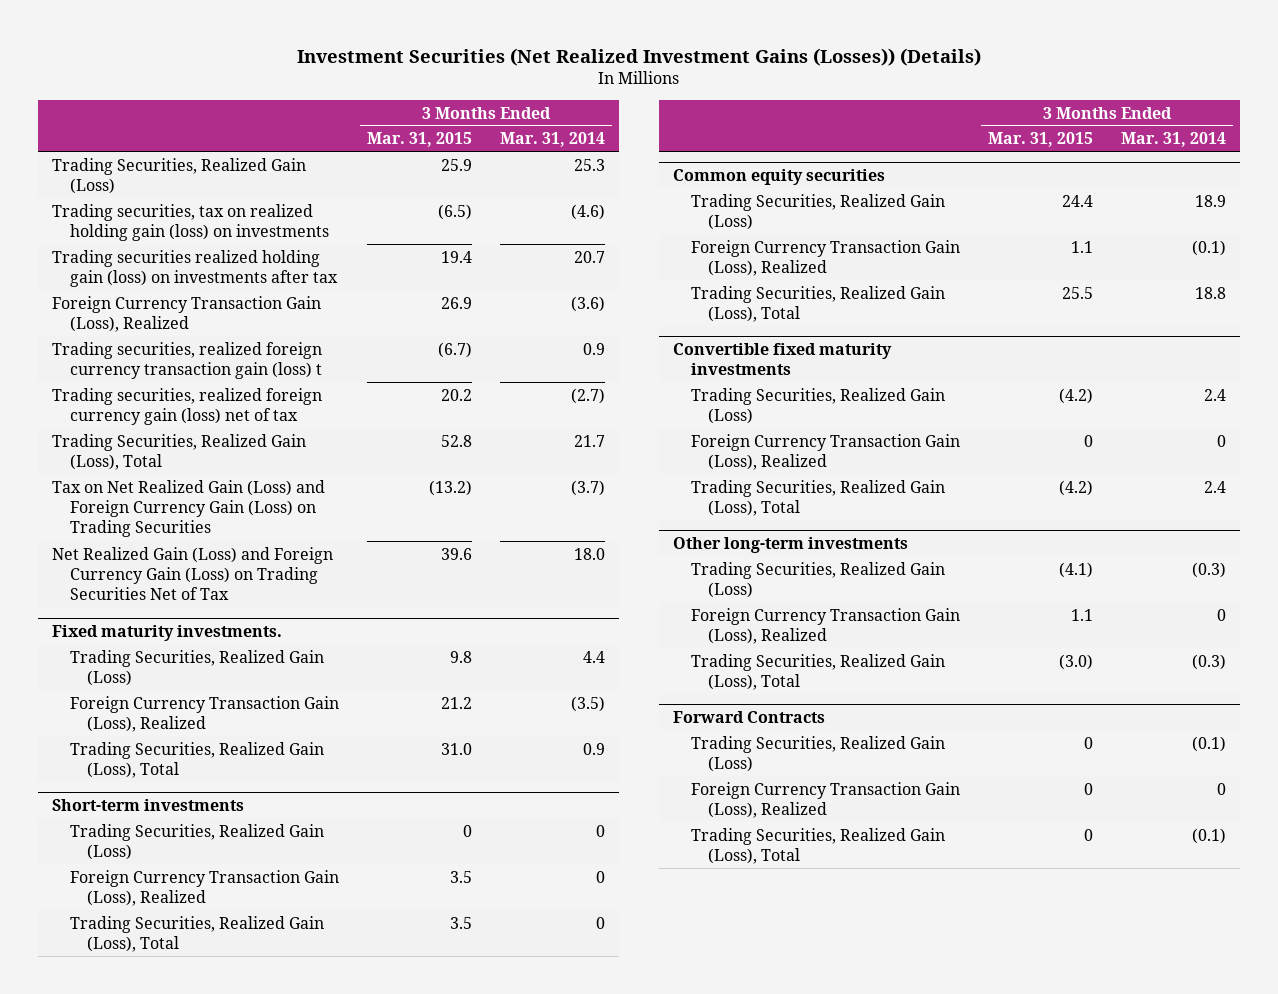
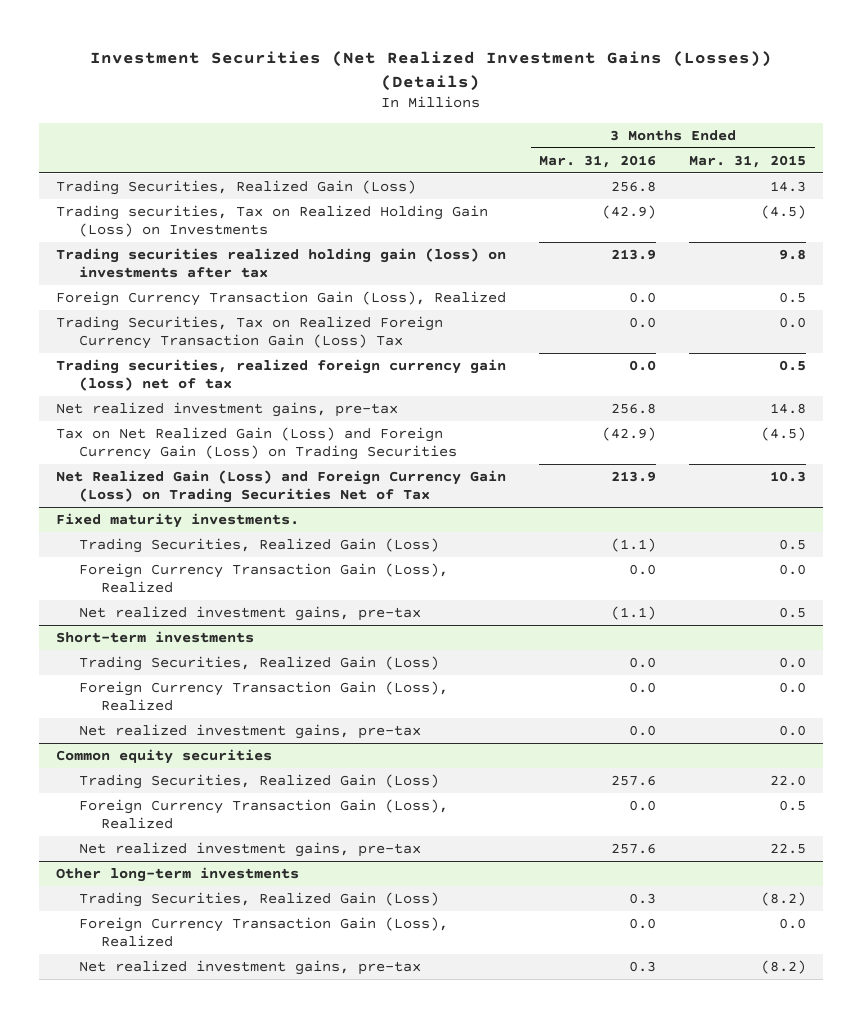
[500,132,606,148] Mar. 31, 2014 -> none
none -> [539,154,657,168] Mar. 31, 2016
[440,158,472,171] 25.9 -> [770,181,807,193] 14.3
[52,203,329,241] Trading securities, tax on realized holding gain (loss) on investments -> [55,205,488,238] Trading securities, Tax on Realized Holding Gain (Loss) on Investments
[437,203,472,220] (6.5) -> [761,205,807,220] (4.5)
[440,250,472,263] 19.4 -> [779,249,807,261] 9.8
[440,296,472,309] 26.9 -> [779,292,807,304] 0.5
[52,341,323,379] Trading securities, realized foreign currency transaction gain (loss) t -> [55,316,443,350] Trading Securities, Tax on Realized Foreign Currency Transaction Gain (Loss) Tax
[437,341,472,358] (6.7) -> [779,317,807,329] 0.0
[440,388,472,401] 20.2 -> [779,360,807,372] 0.5
[52,433,307,470] Trading Securities, Realized Gain (Loss), Total -> [55,402,398,418] Net realized investment gains, pre-tax
[440,434,472,447] 52.8 -> [770,403,807,415] 14.8
[428,479,472,496] (13.2) -> [761,427,807,442] (4.5)
[440,547,472,560] 39.6 -> [770,471,807,483] 10.3
[449,650,472,663] 9.8 -> [779,539,807,551] 0.5
[440,696,472,709] 21.2 -> [779,564,807,576] 0.0
[69,741,324,778] Trading Securities, Realized Gain (Loss), Total -> [78,606,421,622] Net realized investment gains, pre-tax
[440,742,472,755] 31.0 -> [779,607,807,619] 0.5
[462,824,472,837] 0 -> [779,657,807,669] 0.0
[449,870,472,883] 3.5 -> [779,682,807,694] 0.0
[69,915,324,952] Trading Securities, Realized Gain (Loss), Total -> [78,724,421,740] Net realized investment gains, pre-tax
[449,916,472,929] 3.5 -> [779,725,807,737] 0.0
[673,342,893,376] Convertible fixed maturity investments -> none
[690,387,945,424] Trading Securities, Realized Gain (Loss) -> none
[690,433,960,470] Foreign Currency Transaction Gain (Loss), Realized -> none
[690,479,945,516] Trading Securities, Realized Gain (Loss), Total -> none
[1061,194,1093,207] 24.4 -> [770,775,807,787] 22.0
[1070,240,1093,253] 1.1 -> [779,800,807,812] 0.5
[690,285,945,322] Trading Securities, Realized Gain (Loss), Total -> [78,842,421,858] Net realized investment gains, pre-tax
[1061,286,1093,299] 25.5 -> [770,843,807,855] 22.5
[673,710,826,723] Forward Contracts -> none
[690,735,945,772] Trading Securities, Realized Gain (Loss) -> none
[690,781,960,818] Foreign Currency Transaction Gain (Loss), Realized -> none
[690,827,945,864] Trading Securities, Realized Gain (Loss), Total -> none
[1058,561,1093,578] (4.1) -> [761,892,807,907] (8.2)
[1070,608,1093,621] 1.1 -> [779,918,807,930] 0.0
[690,653,945,690] Trading Securities, Realized Gain (Loss), Total -> [78,960,421,976] Net realized investment gains, pre-tax
[1058,653,1093,670] (3.0) -> [761,960,807,975] (8.2)

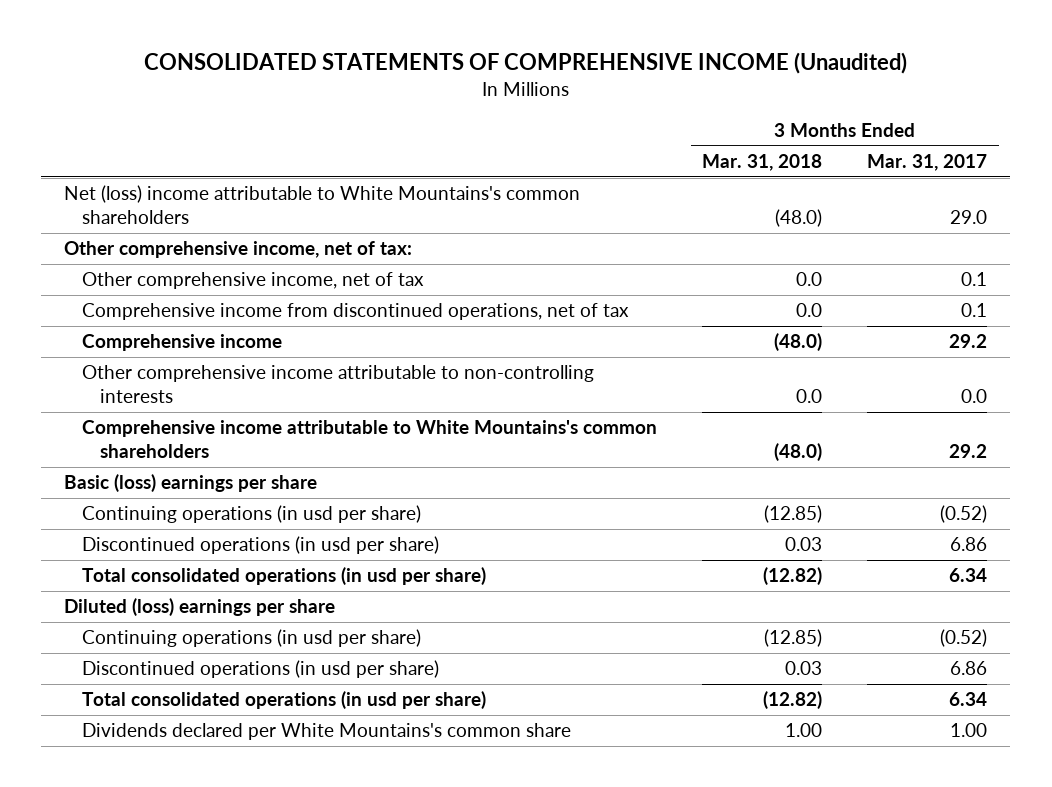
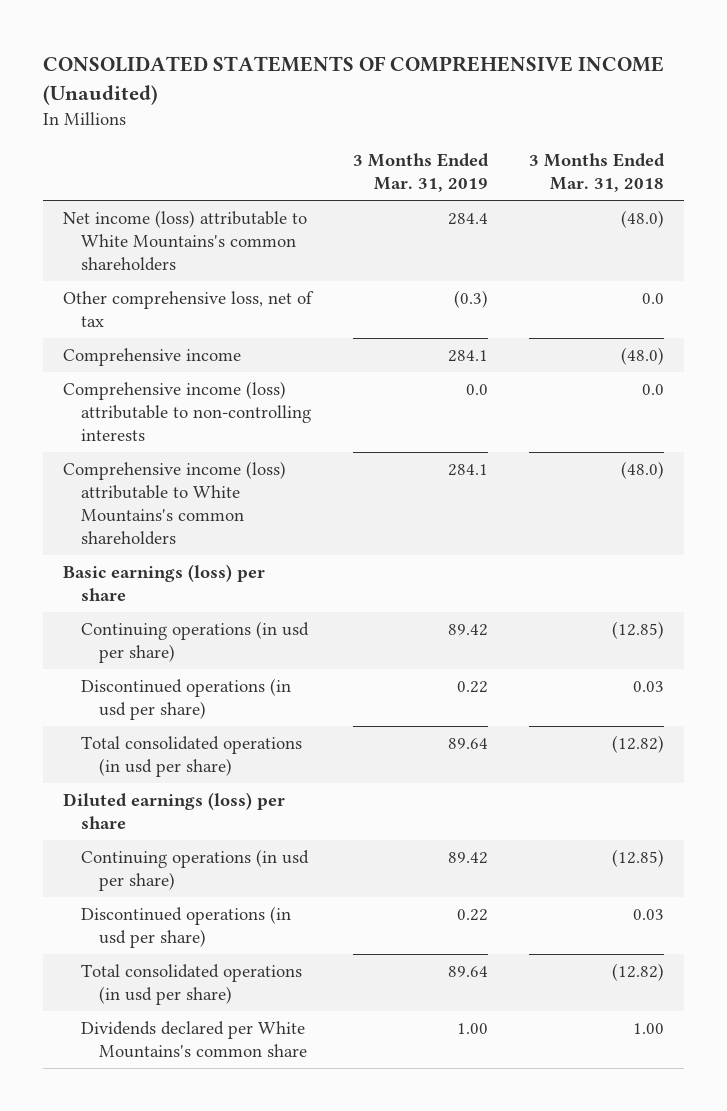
[867,153,988,171] Mar. 31, 2017 -> none
none -> [352,153,489,192] 3 Months Ended Mar. 31, 2019
[64,241,413,259] Other comprehensive income, net of tax: -> none
[81,303,629,321] Comprehensive income from discontinued operations, net of tax -> none
[64,185,581,225] Net (loss) income attributable to White Mountains's common shareholders -> [63,210,308,271] Net income (loss) attributable to White Mountains's common shareholders
[81,272,424,290] Other comprehensive income, net of tax -> [63,291,315,327] Other comprehensive loss, net of tax
[81,365,594,404] Other comprehensive income attributable to non-controlling interests -> [63,381,312,441] Comprehensive income (loss) attributable to non-controlling interests
[81,420,657,459] Comprehensive income attributable to White Mountains's common shareholders -> [63,461,287,545] Comprehensive income (loss) attributable to White Mountains's common shareholders
[64,474,318,493] Basic (loss) earnings per share -> [63,564,266,601] Basic earnings (loss) per share
[64,598,336,617] Diluted (loss) earnings per share -> [63,792,286,829] Diluted earnings (loss) per share

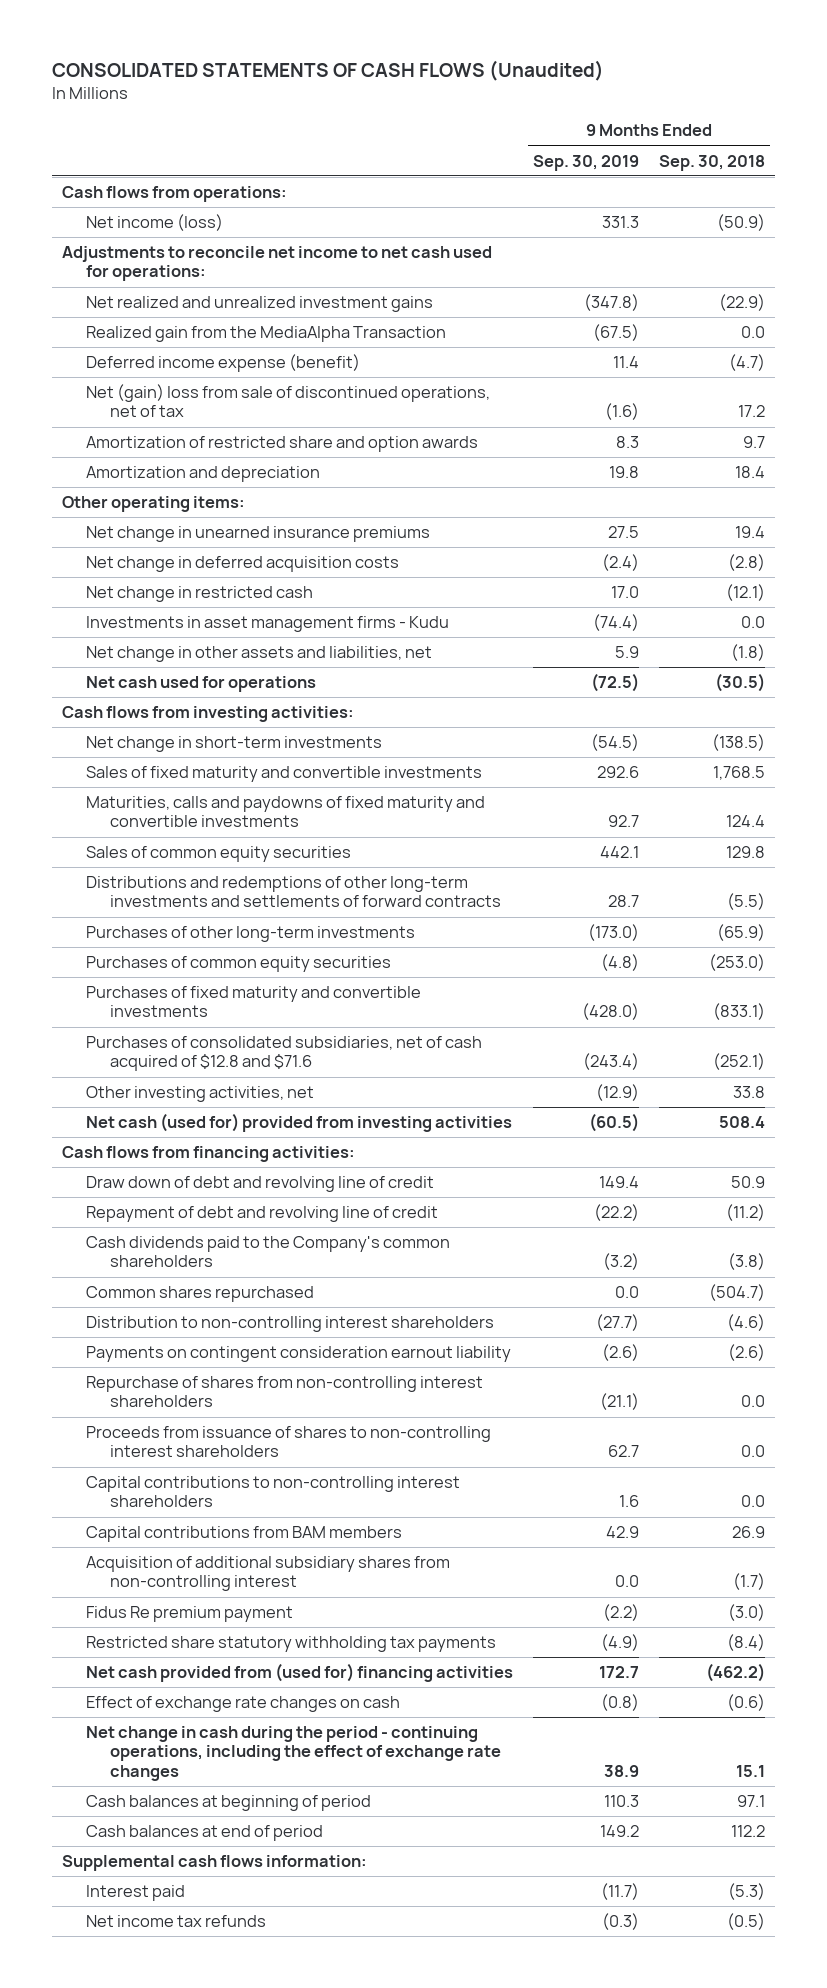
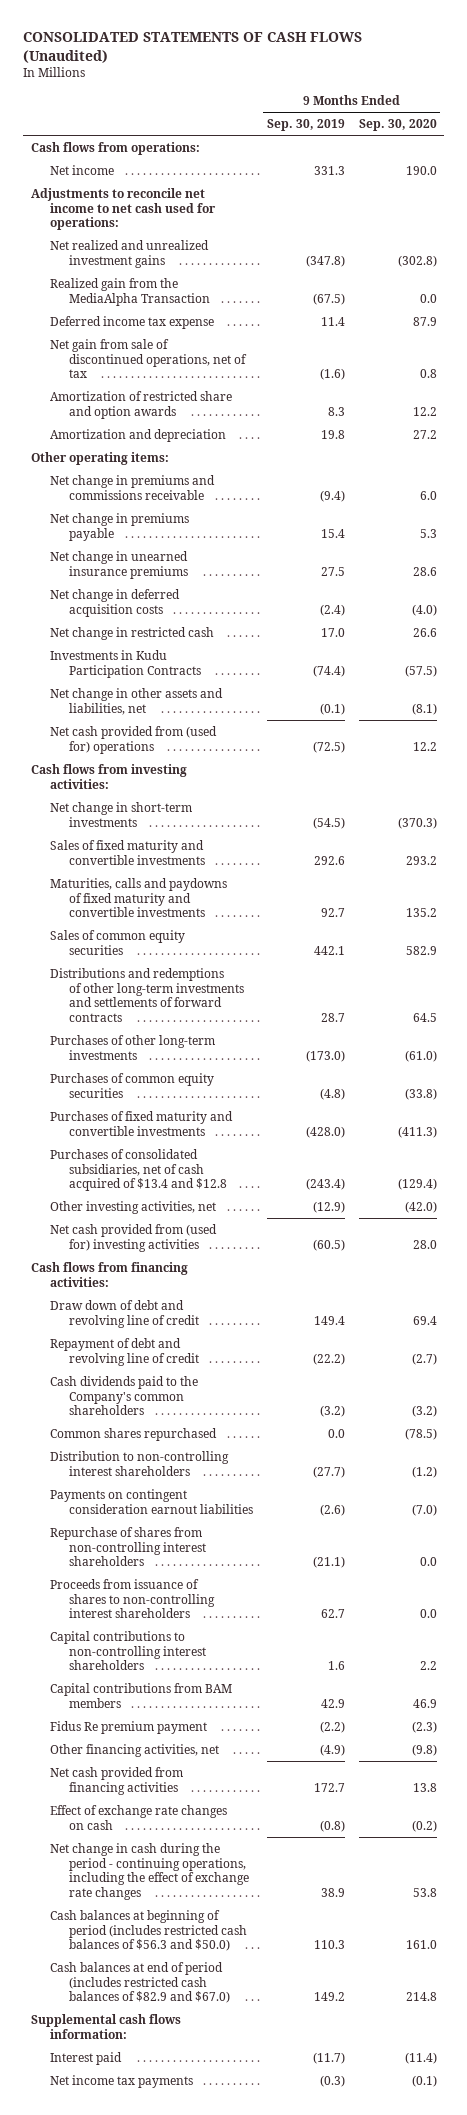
[659,154,766,171] Sep. 30, 2018 -> none
none -> [358,119,437,132] Sep. 30, 2020
[85,214,223,232] Net income (loss) -> [49,164,114,175] Net income
[85,354,360,373] Deferred income expense (benefit) -> [49,315,214,329] Deferred income tax expense
[85,384,490,418] Net (gain) loss from sale of discontinued operations, net of tax -> [49,338,247,379] Net gain from sale of discontinued operations, net of tax
none -> [49,474,215,500] Net change in premiums and commissions receivable
none -> [49,512,189,541] Net change in premiums payable
[85,616,449,633] Investments in asset management firms - Kudu -> [49,649,201,678] Investments in Kudu Participation Contracts
[614,646,639,659] 5.9 -> [319,702,345,715] (0.1)
[85,676,316,693] Net cash used for operations -> [49,725,217,754] Net cash provided from (used for) operations
[85,1036,482,1072] Purchases of consolidated subsidiaries, net of cash acquired of $12.8 and $71.6 -> [49,1148,227,1192] Purchases of consolidated subsidiaries, net of cash acquired of $13.4 and $12.8
[85,1113,512,1133] Net cash (used for) provided from investing activities -> [49,1223,217,1252] Net cash provided from (used for) investing activities
[85,1346,511,1363] Payments on contingent consideration earnout liability -> [49,1488,253,1514] Payments on contingent consideration earnout liabilities
[85,1556,450,1592] Acquisition of additional subsidiary shares from non-controlling interest -> none
[85,1636,496,1653] Restricted share statutory withholding tax payments -> [49,1743,219,1757] Other financing activities, net
[85,1663,513,1683] Net cash provided from (used for) financing activities -> [49,1766,183,1795] Net cash provided from financing activities
[85,1795,371,1812] Cash balances at beginning of period -> [49,1909,247,1952] Cash balances at beginning of period (includes restricted cash balances of $56.3 and $50.0)
[85,1825,323,1842] Cash balances at end of period -> [49,1961,230,2004] Cash balances at end of period (includes restricted cash balances of $82.9 and $67.0)
[85,1915,266,1928] Net income tax refunds -> [49,2074,193,2088] Net income tax payments

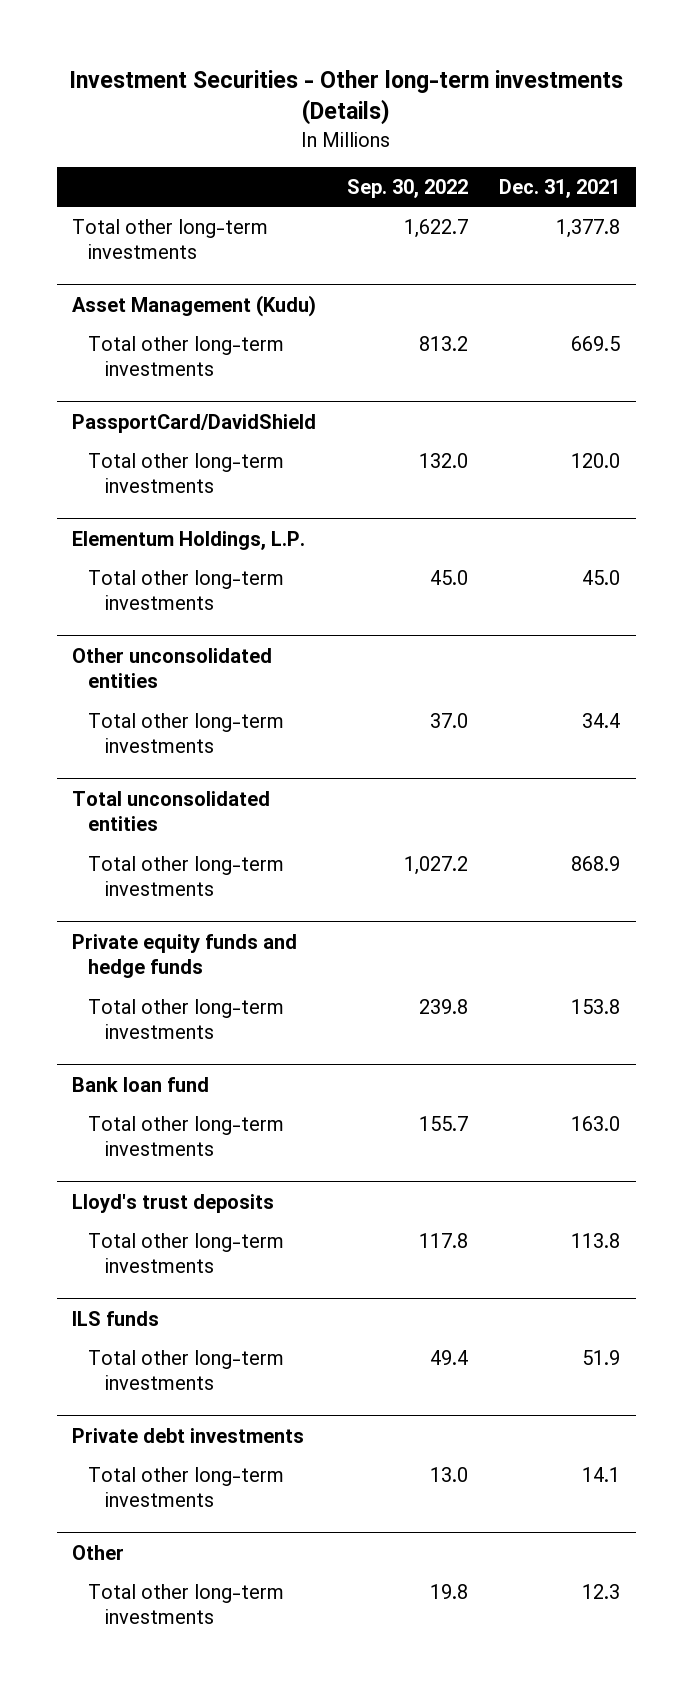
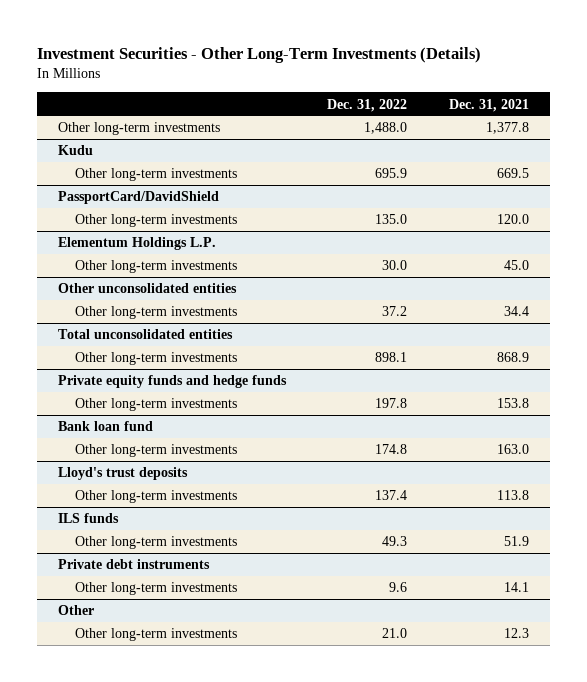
[69,70,624,126] Investment Securities - Other long-term investments (Details) -> [36,46,481,63] Investment Securities - Other Long-Term Investments (Details)
[347,178,469,198] Sep. 30, 2022 -> none
none -> [327,98,408,112] Dec. 31, 2022
[72,218,269,260] Total other long-term investments -> [57,122,220,136] Other long-term investments
[72,294,317,317] Asset Management (Kudu) -> [57,145,93,156] Kudu
[88,335,285,377] Total other long-term investments -> [74,168,237,182] Other long-term investments
[88,452,285,494] Total other long-term investments -> [74,214,237,228] Other long-term investments
[72,530,306,550] Elementum Holdings, L.P. -> [57,237,216,251] Elementum Holdings L.P.
[88,569,285,611] Total other long-term investments -> [74,260,237,274] Other long-term investments
[88,712,285,754] Total other long-term investments -> [74,306,237,320] Other long-term investments
[88,855,285,897] Total other long-term investments -> [74,352,237,366] Other long-term investments
[88,998,285,1040] Total other long-term investments -> [74,398,237,412] Other long-term investments
[88,1115,285,1157] Total other long-term investments -> [74,444,237,458] Other long-term investments
[88,1232,285,1274] Total other long-term investments -> [74,490,237,504] Other long-term investments
[88,1349,285,1391] Total other long-term investments -> [74,536,237,550] Other long-term investments
[72,1427,305,1443] Private debt investments -> [57,559,210,570] Private debt instruments
[88,1466,285,1508] Total other long-term investments -> [74,582,237,596] Other long-term investments
[88,1583,285,1625] Total other long-term investments -> [74,628,237,642] Other long-term investments

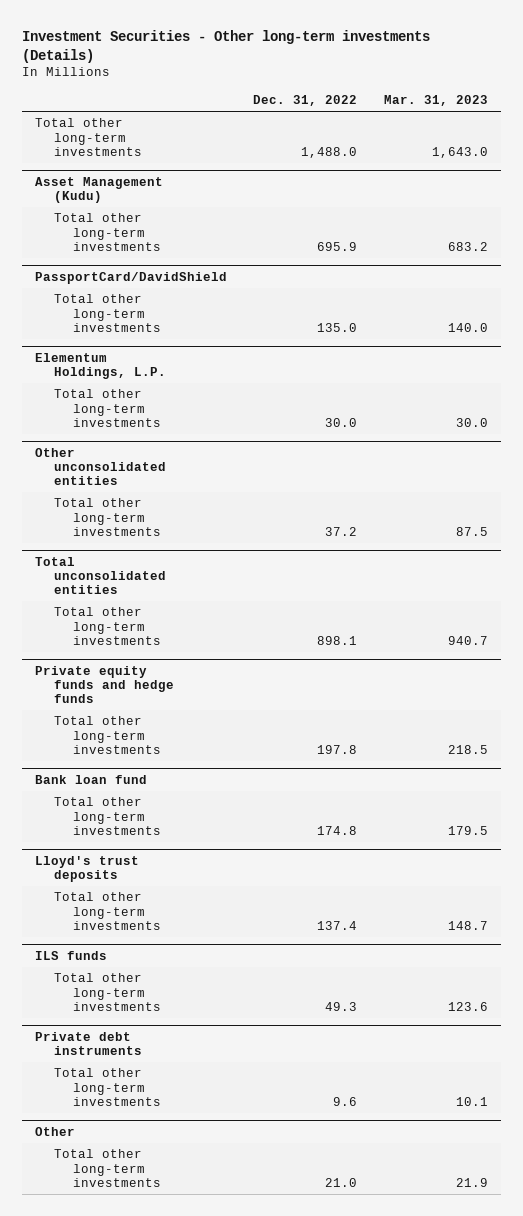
[36,46,481,63] Investment Securities - Other Long-Term Investments (Details) -> [21,29,430,63] Investment Securities - Other long-term investments (Details)
[449,98,530,112] Dec. 31, 2021 -> none
none -> [383,94,488,106] Mar. 31, 2023
[57,122,220,136] Other long-term investments -> [34,118,142,156] Total other long-term investments
[57,145,93,156] Kudu -> [34,176,163,203] Asset Management (Kudu)
[74,168,237,182] Other long-term investments -> [53,213,161,251] Total other long-term investments
[74,214,237,228] Other long-term investments -> [53,294,161,332] Total other long-term investments
[57,237,216,251] Elementum Holdings L.P. -> [34,352,166,379] Elementum Holdings, L.P.
[74,260,237,274] Other long-term investments -> [53,389,161,427] Total other long-term investments
[74,306,237,320] Other long-term investments -> [53,498,161,536] Total other long-term investments
[74,352,237,366] Other long-term investments -> [53,607,161,645] Total other long-term investments
[74,398,237,412] Other long-term investments -> [53,716,161,754] Total other long-term investments
[74,444,237,458] Other long-term investments -> [53,797,161,835] Total other long-term investments
[74,490,237,504] Other long-term investments -> [53,892,161,930] Total other long-term investments
[74,536,237,550] Other long-term investments -> [53,973,161,1011] Total other long-term investments
[74,582,237,596] Other long-term investments -> [53,1068,161,1106] Total other long-term investments
[74,628,237,642] Other long-term investments -> [53,1149,161,1187] Total other long-term investments

